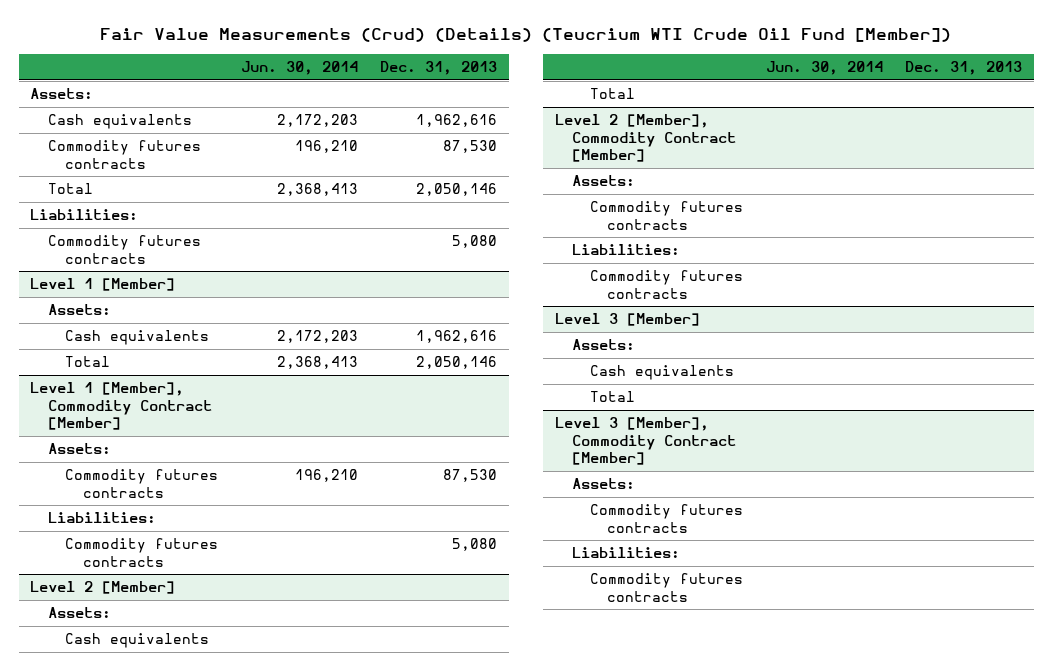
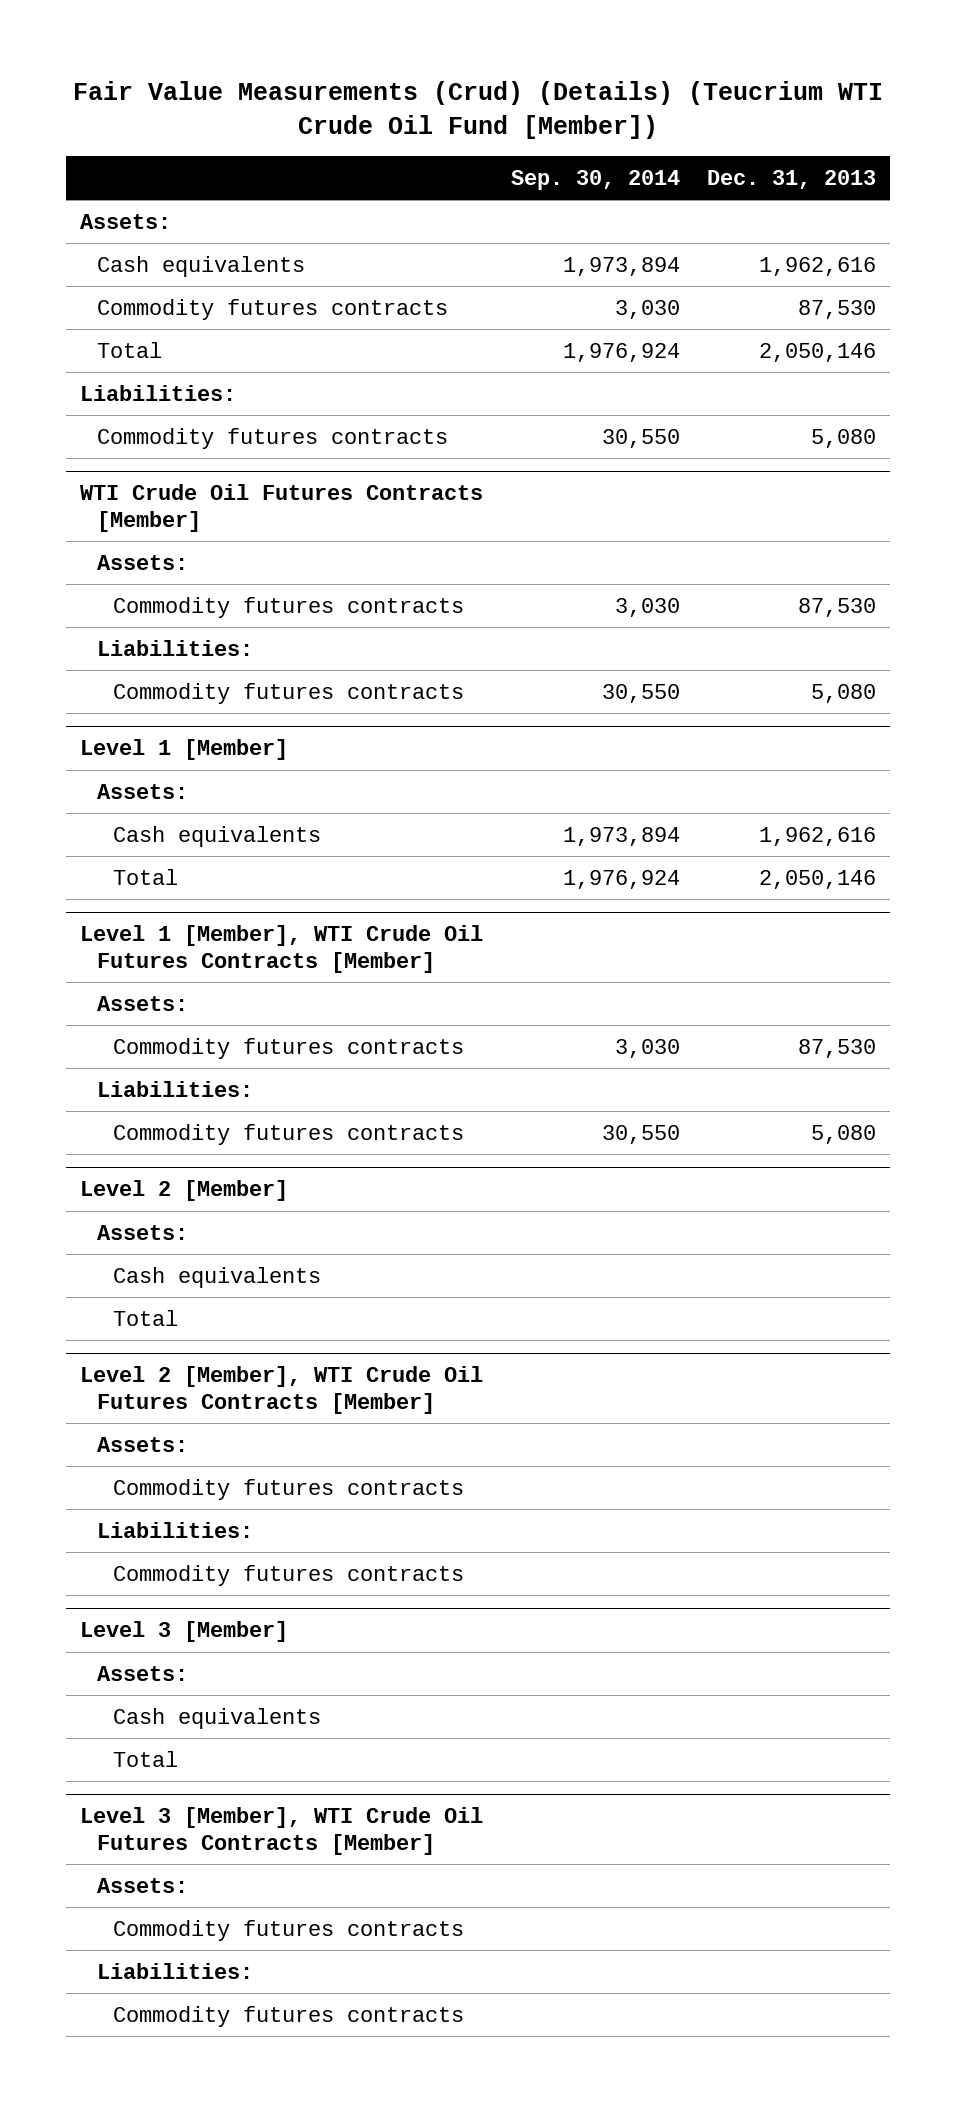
[240,61,358,76] Jun. 30, 2014 -> none
none -> [510,170,680,191] Sep. 30, 2014
none -> [80,484,484,532] WTI Crude Oil Futures Contracts [Member]
none -> [96,554,188,570] Assets:
none -> [113,596,465,618] Commodity futures contracts
none -> [96,639,253,656] Liabilities:
none -> [113,682,465,704] Commodity futures contracts
[30,382,212,430] Level 1 [Member], Commodity Contract [Member] -> none
none -> [80,925,484,973] Level 1 [Member], WTI Crude Oil Futures Contracts [Member]
[554,114,737,162] Level 2 [Member], Commodity Contract [Member] -> none
none -> [80,1366,484,1414] Level 2 [Member], WTI Crude Oil Futures Contracts [Member]
[554,417,737,465] Level 3 [Member], Commodity Contract [Member] -> none
none -> [80,1807,484,1855] Level 3 [Member], WTI Crude Oil Futures Contracts [Member]

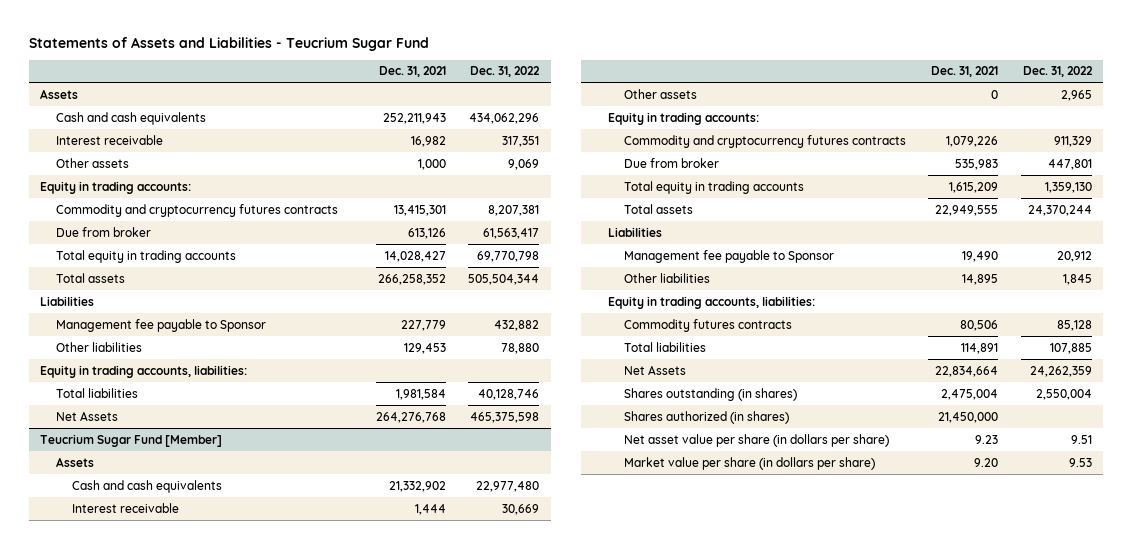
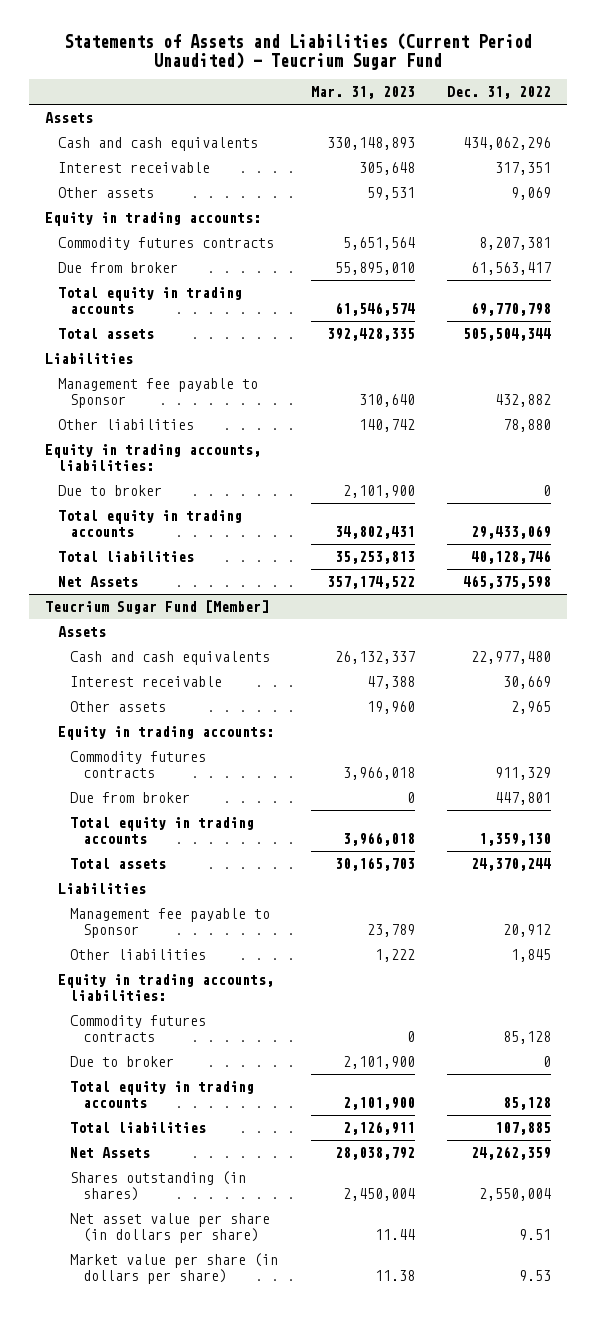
[28,36,429,51] Statements of Assets and Liabilities - Teucrium Sugar Fund -> [64,32,533,70] Statements of Assets and Liabilities (Current Period Unaudited) - Teucrium Sugar Fund
[379,66,447,78] Dec. 31, 2021 -> none
none -> [310,86,415,100] Mar. 31, 2023
[55,203,338,217] Commodity and cryptocurrency futures contracts -> [57,237,274,251] Commodity futures contracts
none -> [57,485,162,497] Due to broker
none -> [57,510,242,537] Total equity in trading accounts
[623,134,906,148] Commodity and cryptocurrency futures contracts -> [70,751,207,778] Commodity futures contracts
none -> [70,1056,175,1068] Due to broker
none -> [70,1081,255,1108] Total equity in trading accounts
[623,410,789,424] Shares authorized (in shares) -> none

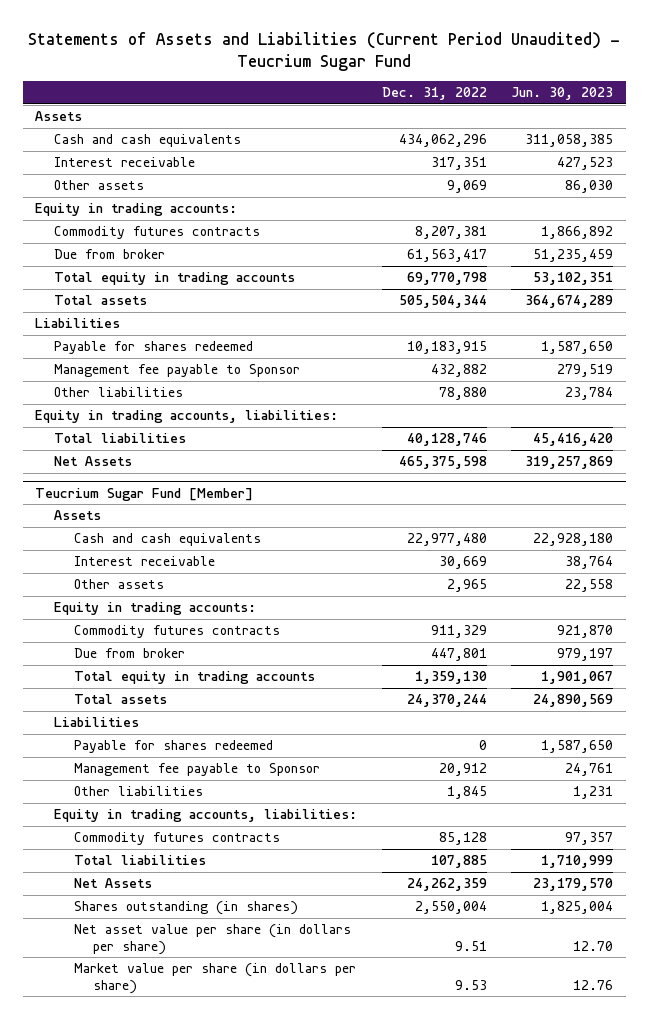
[310,86,415,100] Mar. 31, 2023 -> none
none -> [511,87,614,101] Jun. 30, 2023
none -> [54,341,254,355] Payable for shares redeemed
[57,485,162,497] Due to broker -> none
[57,510,242,537] Total equity in trading accounts -> none
none -> [73,740,273,754] Payable for shares redeemed
[70,1056,175,1068] Due to broker -> none
[70,1081,255,1108] Total equity in trading accounts -> none

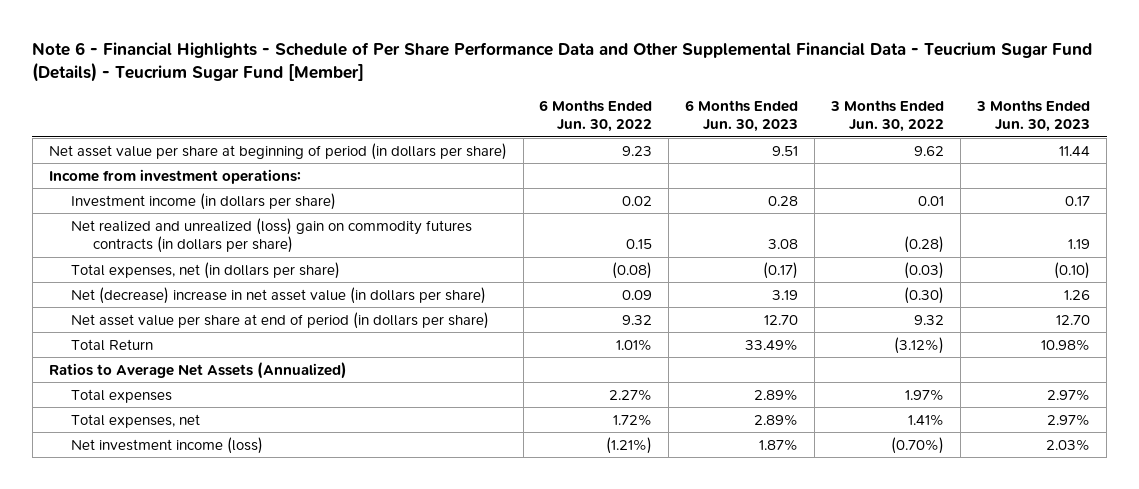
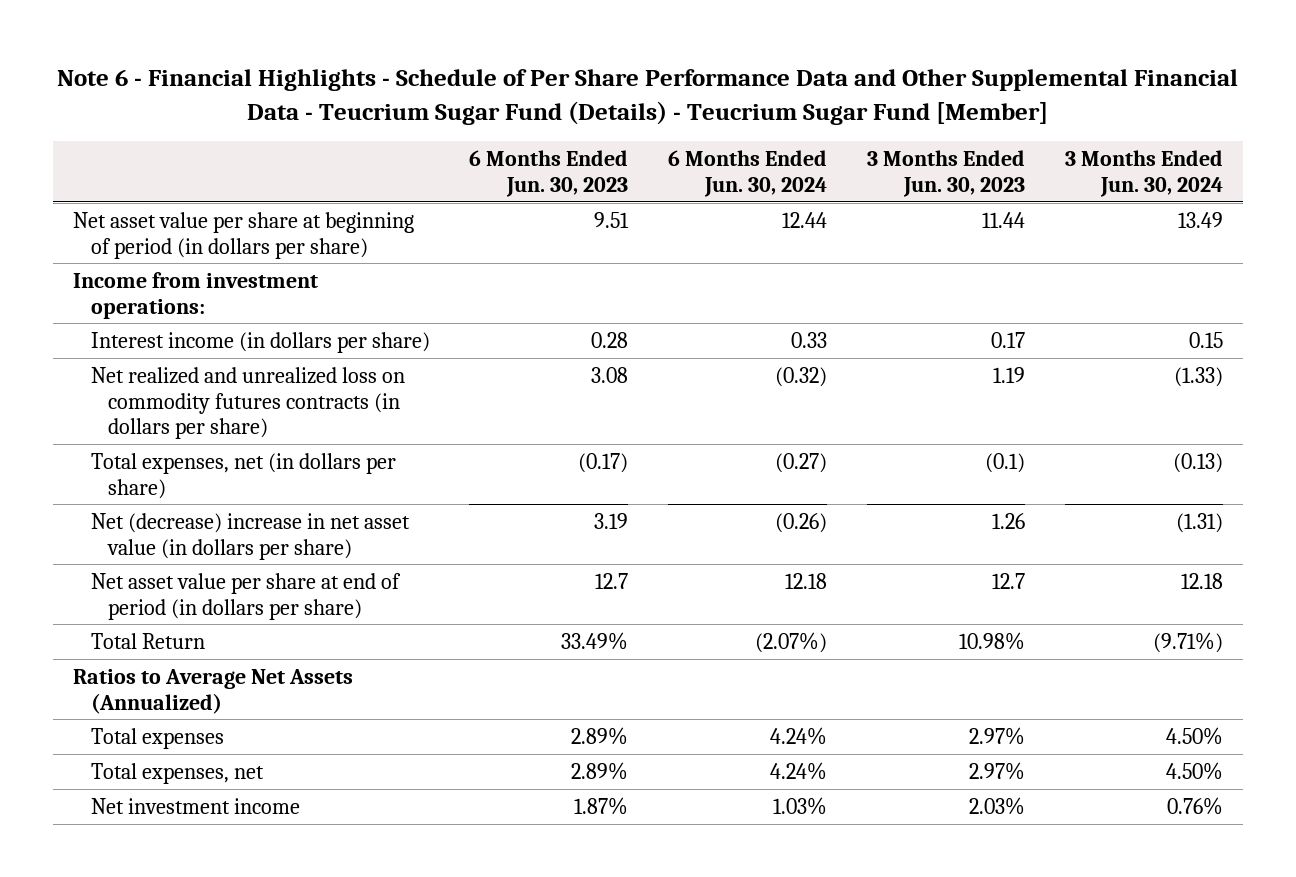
[539,99,653,133] 6 Months Ended Jun. 30, 2022 -> none
[830,99,945,133] 3 Months Ended Jun. 30, 2022 -> none
none -> [668,150,828,197] 6 Months Ended Jun. 30, 2024
none -> [1065,150,1224,197] 3 Months Ended Jun. 30, 2024
[70,192,336,210] Investment income (in dollars per share) -> [90,331,430,353] Interest income (in dollars per share)
[70,217,472,254] Net realized and unrealized (loss) gain on commodity futures contracts (in dollars per share) -> [90,366,405,440] Net realized and unrealized loss on commodity futures contracts (in dollars per share)
[1054,261,1091,279] (0.10) -> [985,452,1026,473] (0.1)
[764,314,799,325] 12.70 -> [595,572,629,589] 12.7
[1056,314,1091,325] 12.70 -> [992,572,1026,589] 12.7
[70,436,263,454] Net investment income (loss) -> [90,797,300,814] Net investment income

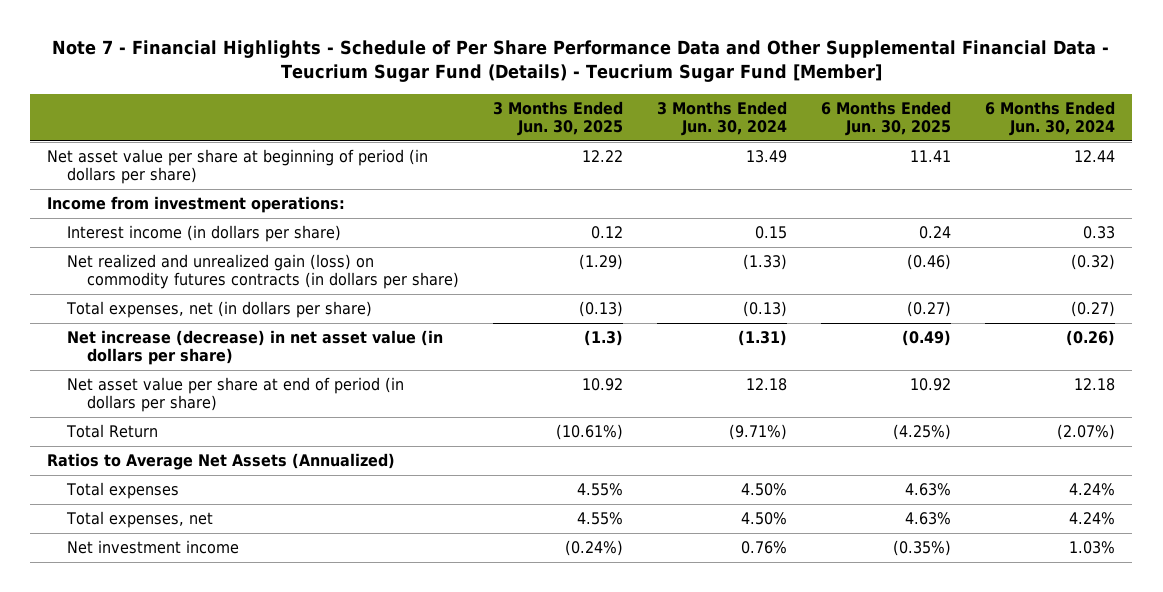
[56,69,1238,125] Note 6 - Financial Highlights - Schedule of Per Share Performance Data and Other Supplemental Financial Data - Teucrium Sugar Fund (Details) - Teucrium Sugar Fund [Member] -> [52,40,1110,83] Note 7 - Financial Highlights - Schedule of Per Share Performance Data and Other Supplemental Financial Data - Teucrium Sugar Fund (Details) - Teucrium Sugar Fund [Member]
[469,150,629,197] 6 Months Ended Jun. 30, 2023 -> none
[867,150,1026,197] 3 Months Ended Jun. 30, 2023 -> none
none -> [492,100,623,136] 3 Months Ended Jun. 30, 2025
none -> [821,100,952,136] 6 Months Ended Jun. 30, 2025
[90,366,405,440] Net realized and unrealized loss on commodity futures contracts (in dollars per share) -> [67,254,459,290] Net realized and unrealized gain (loss) on commodity futures contracts (in dollars per share)
[90,512,410,560] Net (decrease) increase in net asset value (in dollars per share) -> [67,330,444,366] Net increase (decrease) in net asset value (in dollars per share)

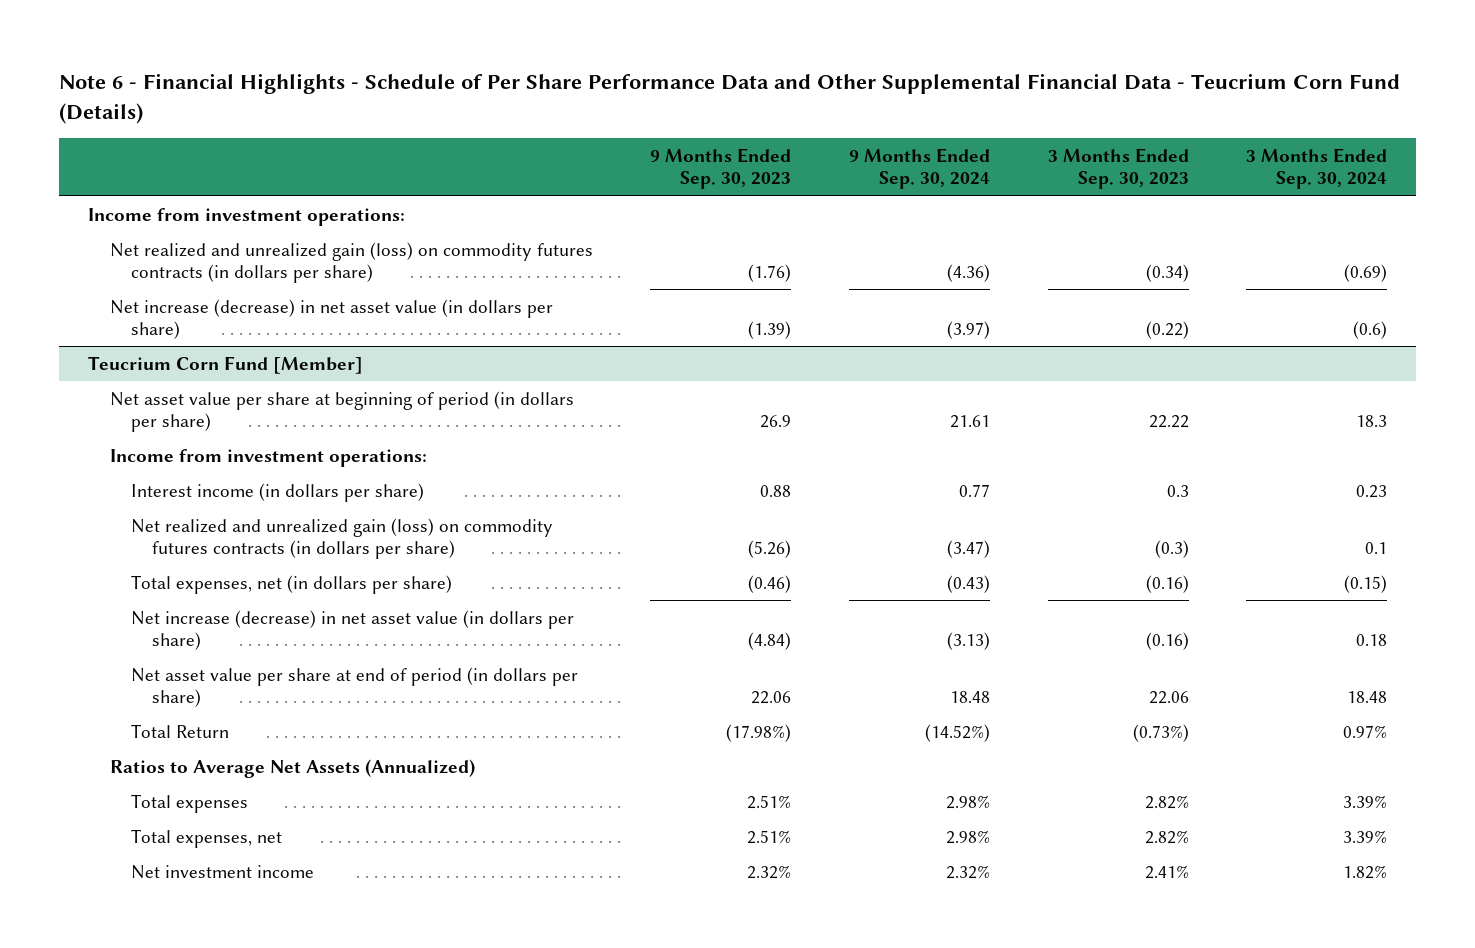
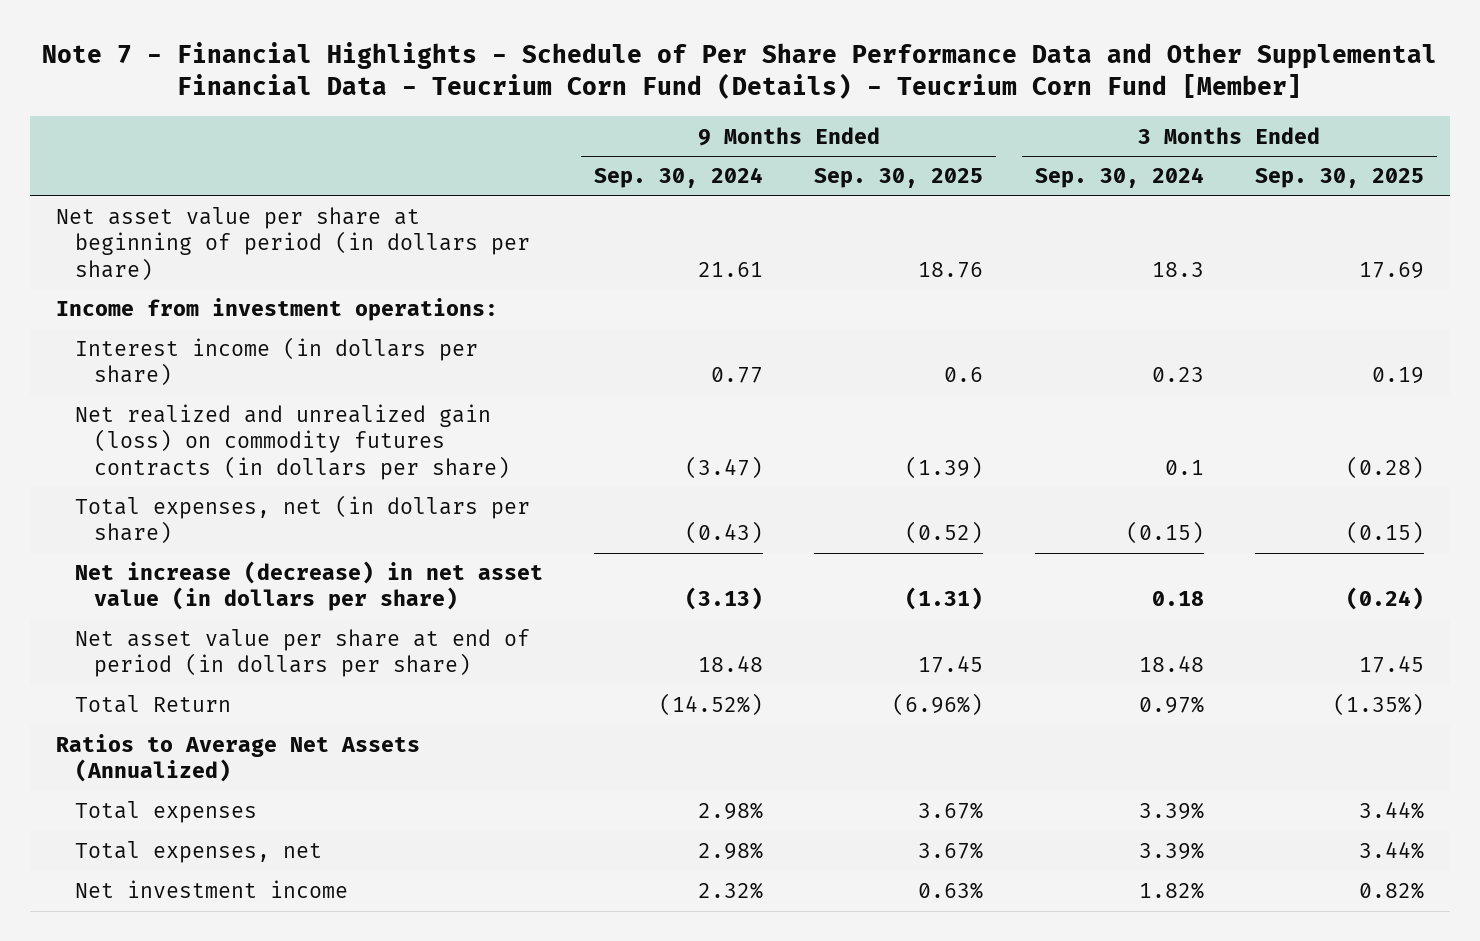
[59,73,1401,125] Note 6 - Financial Highlights - Schedule of Per Share Performance Data and Other Supplemental Financial Data - Teucrium Corn Fund (Details) -> [41,41,1437,100] Note 7 - Financial Highlights - Schedule of Per Share Performance Data and Other Supplemental Financial Data - Teucrium Corn Fund (Details) - Teucrium Corn Fund [Member]
[650,148,792,190] 9 Months Ended Sep. 30, 2023 -> none
[1047,148,1189,190] 3 Months Ended Sep. 30, 2023 -> none
none -> [814,168,984,189] Sep. 30, 2025
none -> [1254,168,1424,189] Sep. 30, 2025
[88,207,406,226] Income from investment operations: -> none
[109,241,593,283] Net realized and unrealized gain (loss) on commodity futures contracts (in dollars per share) -> none
[109,298,553,339] Net increase (decrease) in net asset value (in dollars per share) -> none
[88,355,364,374] Teucrium Corn Fund [Member] -> none

